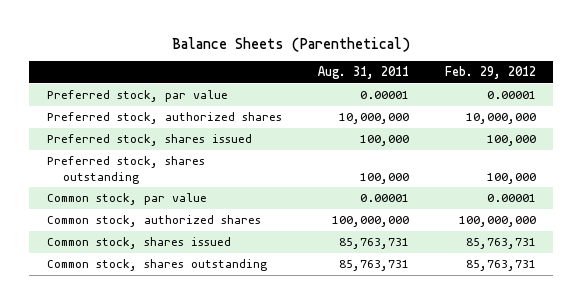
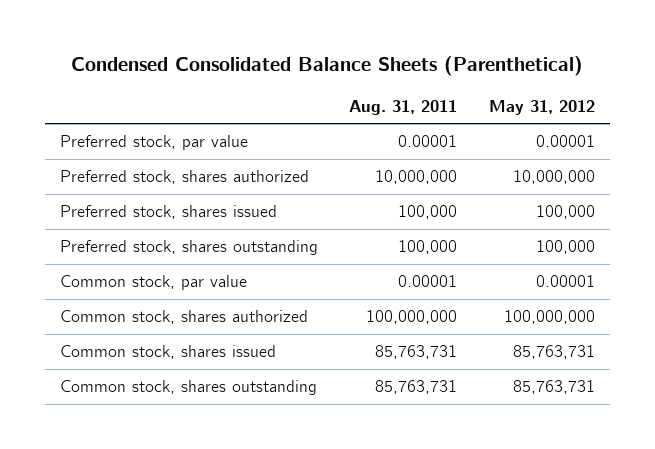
[172,36,411,52] Balance Sheets (Parenthetical) -> [71,56,584,77] Condensed Consolidated Balance Sheets (Parenthetical)
[444,66,536,80] Feb. 29, 2012 -> none
none -> [488,99,595,115] May 31, 2012
[47,112,283,125] Preferred stock, authorized shares -> [60,170,310,185] Preferred stock, shares authorized
[47,215,262,228] Common stock, authorized shares -> [60,310,309,325] Common stock, shares authorized

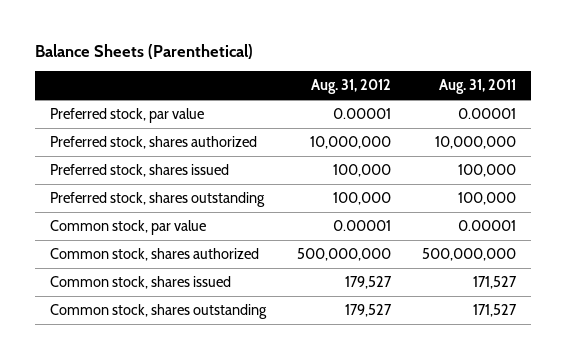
[71,56,584,77] Condensed Consolidated Balance Sheets (Parenthetical) -> [34,43,253,59] Balance Sheets (Parenthetical)
[488,99,595,115] May 31, 2012 -> none
none -> [310,79,391,95] Aug. 31, 2012
[366,310,458,325] 100,000,000 -> [421,248,516,262] 500,000,000
[375,345,458,360] 85,763,731 -> [472,276,517,290] 171,527
[375,380,458,395] 85,763,731 -> [472,304,517,318] 171,527

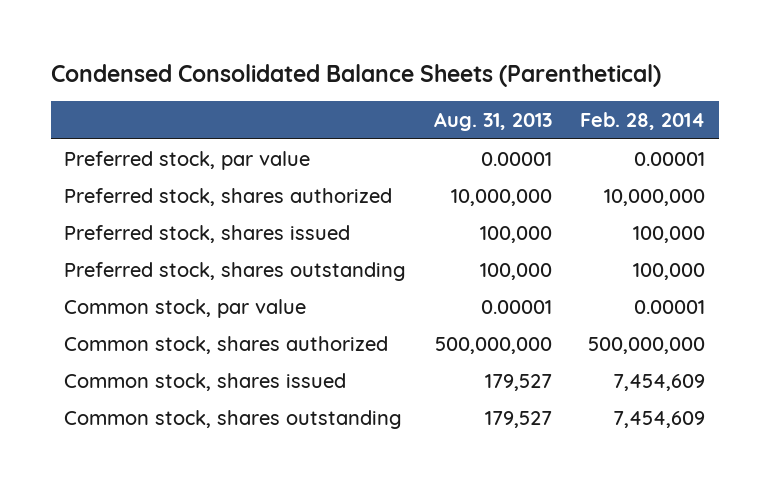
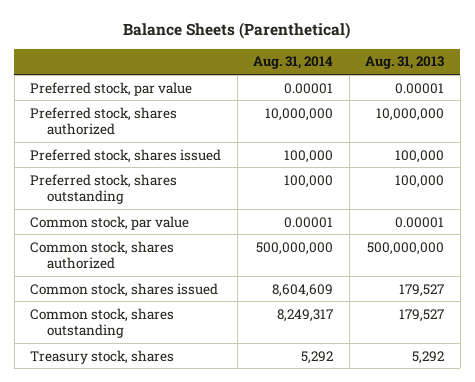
[50,63,661,87] Condensed Consolidated Balance Sheets (Parenthetical) -> [123,22,351,40] Balance Sheets (Parenthetical)
[579,112,705,131] Feb. 28, 2014 -> none
none -> [253,56,334,70] Aug. 31, 2014
none -> [30,349,175,364] Treasury stock, shares

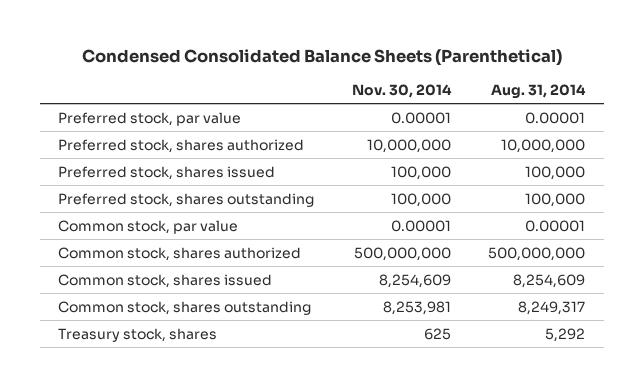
[123,22,351,40] Balance Sheets (Parenthetical) -> [81,48,562,66] Condensed Consolidated Balance Sheets (Parenthetical)
[365,56,445,70] Aug. 31, 2013 -> none
none -> [351,83,452,98] Nov. 30, 2014
[272,283,334,297] 8,604,609 -> [512,273,585,288] 8,254,609

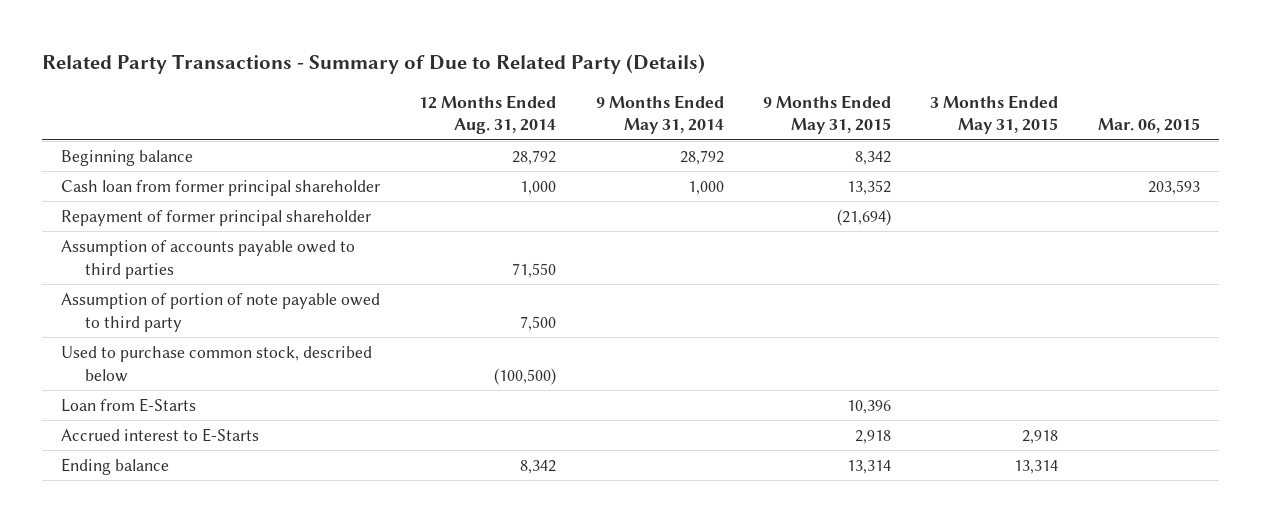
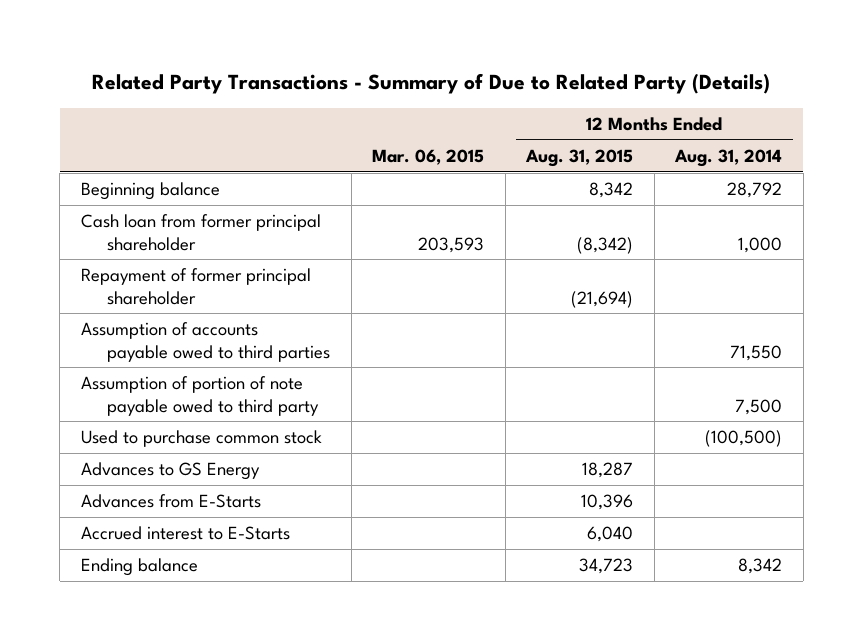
[595,94,724,135] 9 Months Ended May 31, 2014 -> none
[763,94,892,135] 9 Months Ended May 31, 2015 -> none
[930,94,1059,135] 3 Months Ended May 31, 2015 -> none
none -> [525,148,634,167] Aug. 31, 2015
[61,345,373,382] Used to purchase common stock, described below -> [80,430,322,448] Used to purchase common stock
none -> [80,462,260,481] Advances to GS Energy
[61,397,197,412] Loan from E-Starts -> [80,494,261,509] Advances from E-Starts

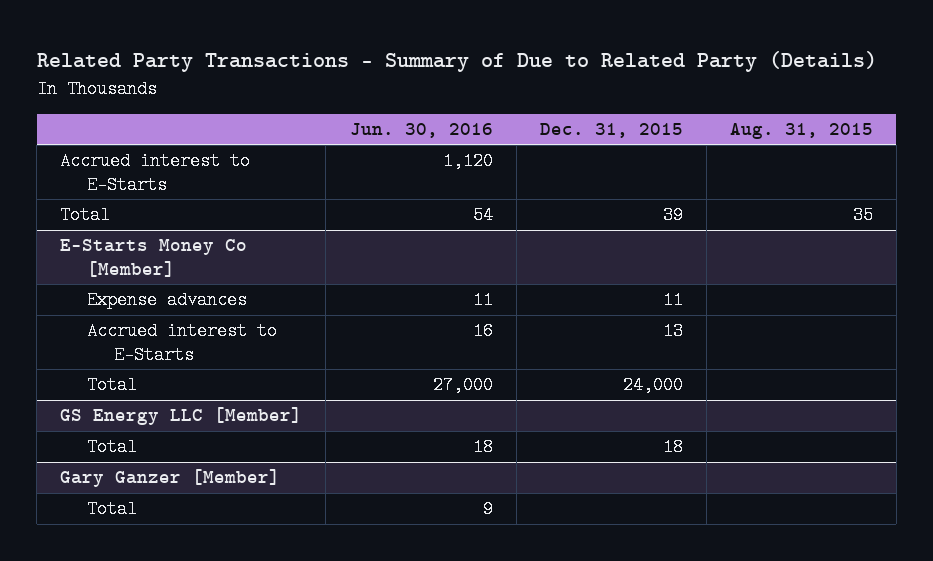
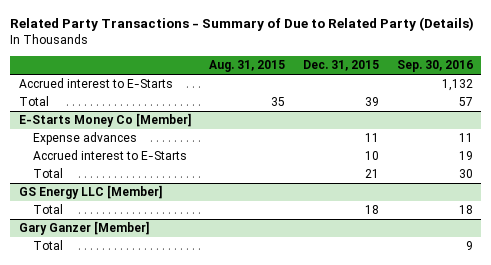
[349,122,493,138] Jun. 30, 2016 -> none
none -> [396,60,473,73] Sep. 30, 2016
[662,322,683,341] 13 -> [365,151,380,161] 10
[622,376,683,395] 24,000 -> [365,169,380,179] 21

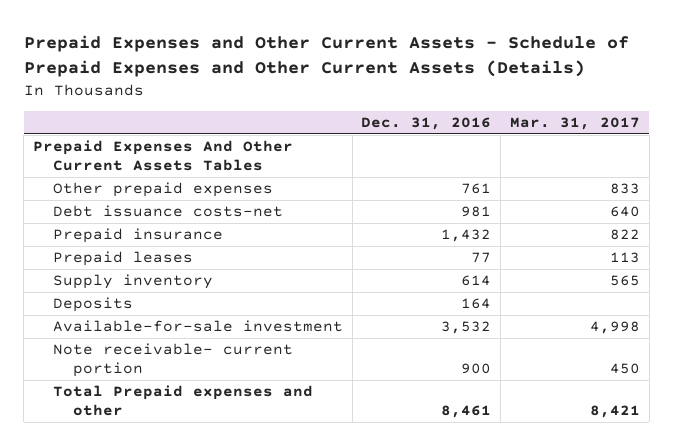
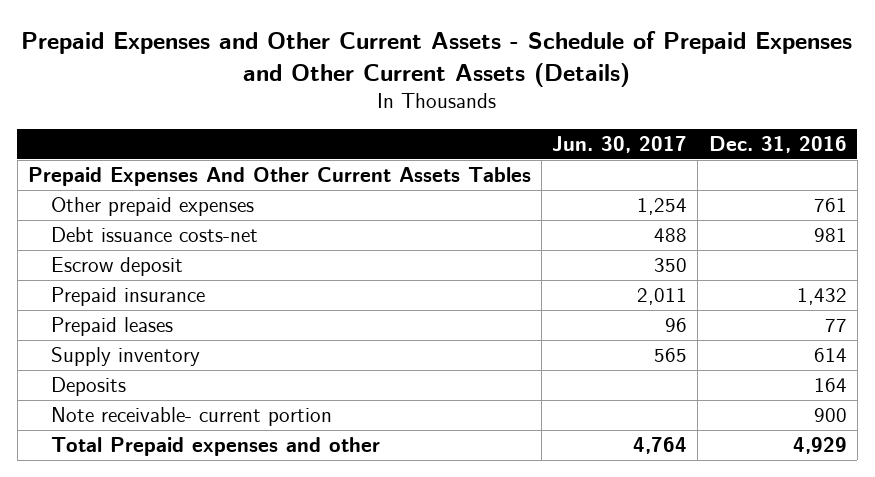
[510,117,641,131] Mar. 31, 2017 -> none
none -> [552,135,688,153] Jun. 30, 2017
none -> [50,257,183,277] Escrow deposit
[52,320,343,333] Available-for-sale investment -> none
[441,405,492,419] 8,461 -> [792,437,847,455] 4,929

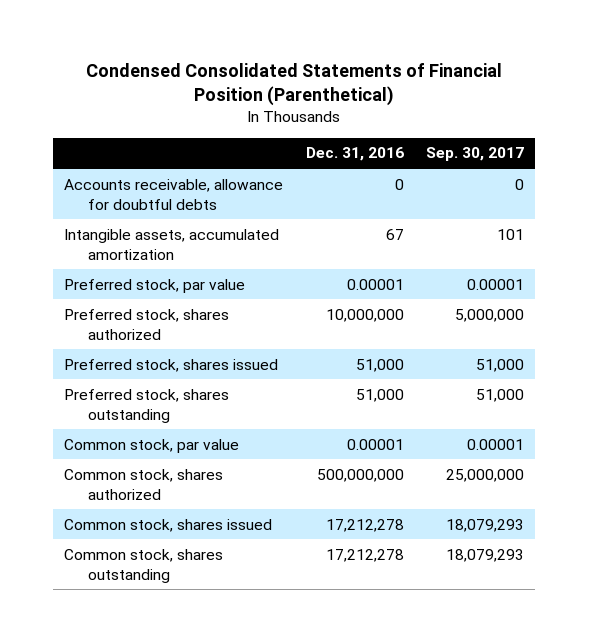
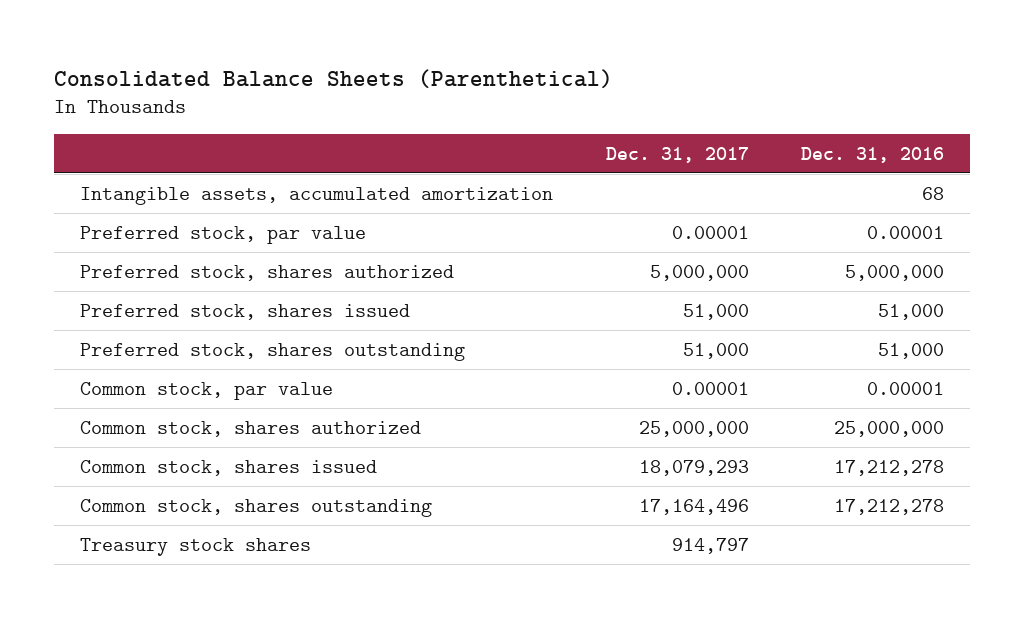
[86,63,503,107] Condensed Consolidated Statements of Financial Position (Parenthetical) -> [54,68,614,88] Consolidated Balance Sheets (Parenthetical)
[426,147,525,162] Sep. 30, 2017 -> none
none -> [605,146,749,163] Dec. 31, 2017
[64,178,284,210] Accounts receivable, allowance for doubtful debts -> none
[385,228,404,240] 67 -> [922,186,945,200] 68
[325,308,404,322] 10,000,000 -> [845,264,945,281] 5,000,000
[316,468,404,482] 500,000,000 -> [834,420,945,437] 25,000,000
none -> [80,537,312,556] Treasury stock shares

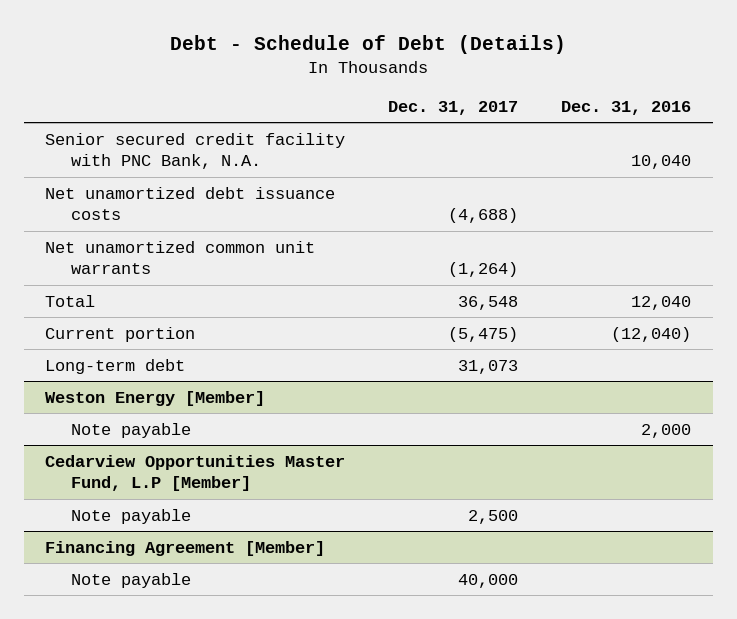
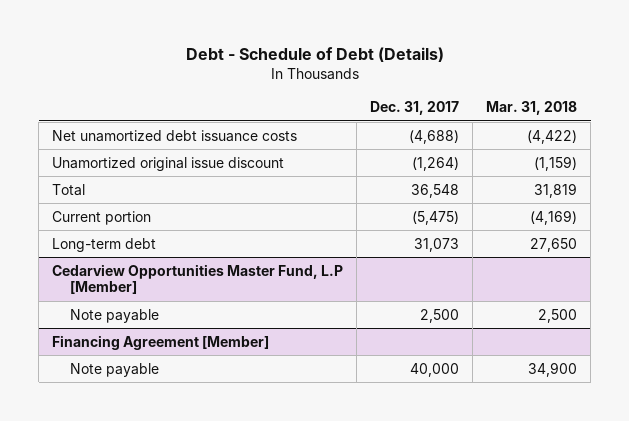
[561,100,692,115] Dec. 31, 2016 -> none
none -> [486,101,578,116] Mar. 31, 2018
[45,132,346,170] Senior secured credit facility with PNC Bank, N.A. -> none
[45,240,316,275] Net unamortized common unit warrants -> [52,156,285,171] Unamortized original issue discount
[45,390,266,406] Weston Energy [Member] -> none
[71,422,192,438] Note payable -> none

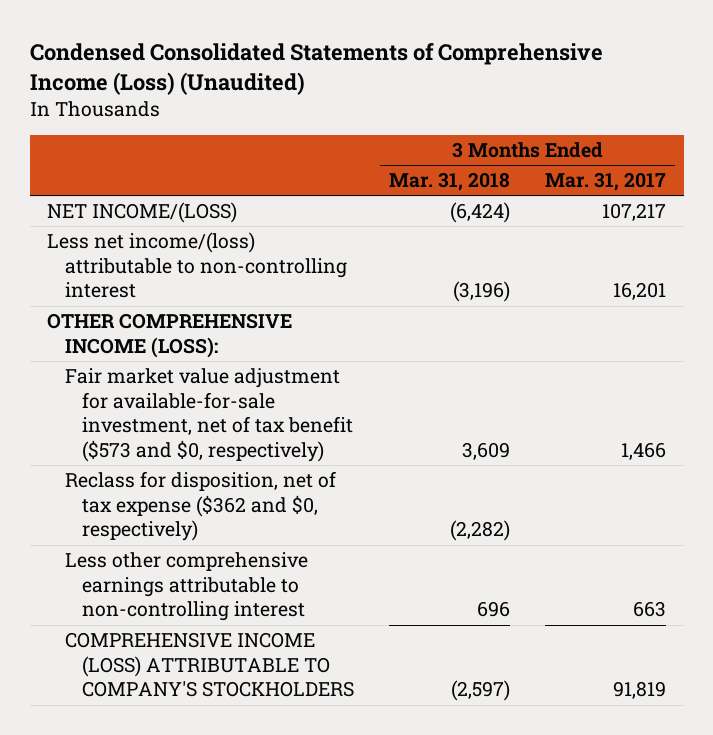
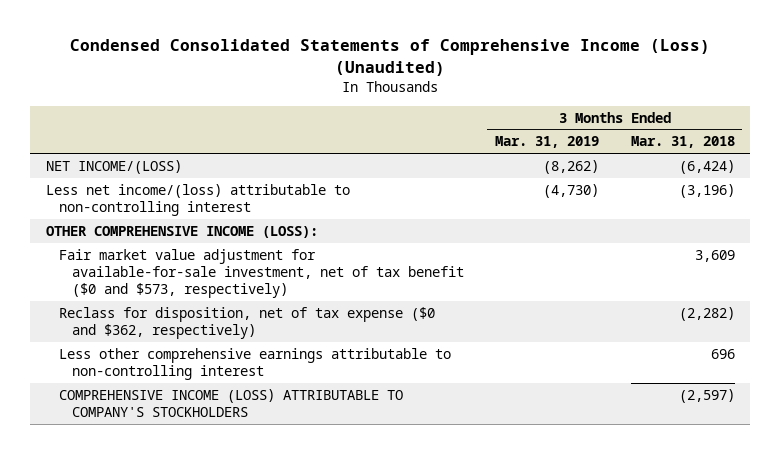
[545,172,667,192] Mar. 31, 2017 -> none
none -> [495,136,600,149] Mar. 31, 2019
[64,368,354,463] Fair market value adjustment for available-for-sale investment, net of tax benefit ($573 and $0, respectively) -> [58,248,464,299] Fair market value adjustment for available-for-sale investment, net of tax benefit ($0 and $573, respectively)
[64,471,336,542] Reclass for disposition, net of tax expense ($362 and $0, respectively) -> [58,306,435,339] Reclass for disposition, net of tax expense ($0 and $362, respectively)

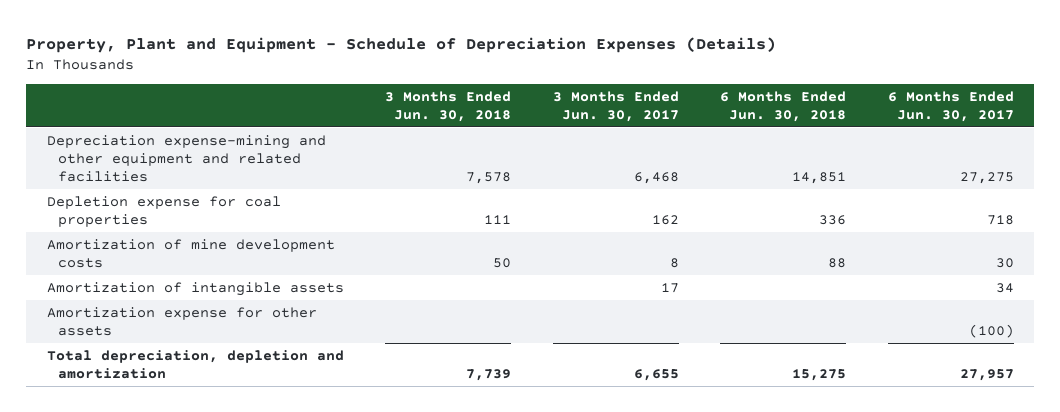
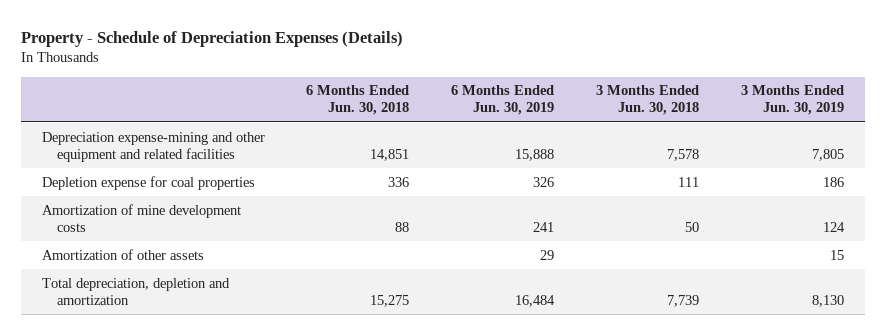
[25,36,776,53] Property, Plant and Equipment - Schedule of Depreciation Expenses (Details) -> [20,30,403,47] Property - Schedule of Depreciation Expenses (Details)
[552,90,679,122] 3 Months Ended Jun. 30, 2017 -> none
[887,90,1014,122] 6 Months Ended Jun. 30, 2017 -> none
none -> [451,85,555,116] 6 Months Ended Jun. 30, 2019
none -> [741,85,845,116] 3 Months Ended Jun. 30, 2019
[46,281,344,296] Amortization of intangible assets -> none
[46,306,317,336] Amortization expense for other assets -> [41,248,204,260] Amortization of other assets

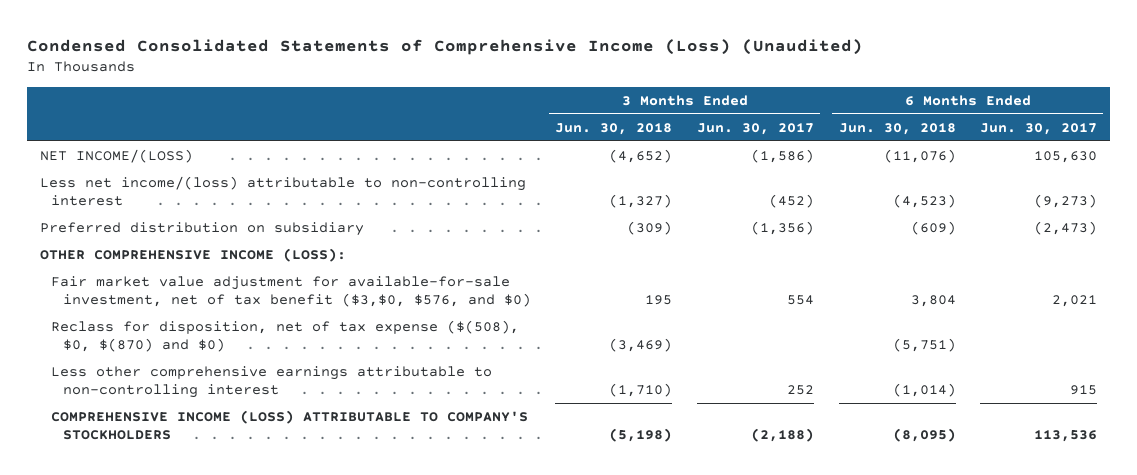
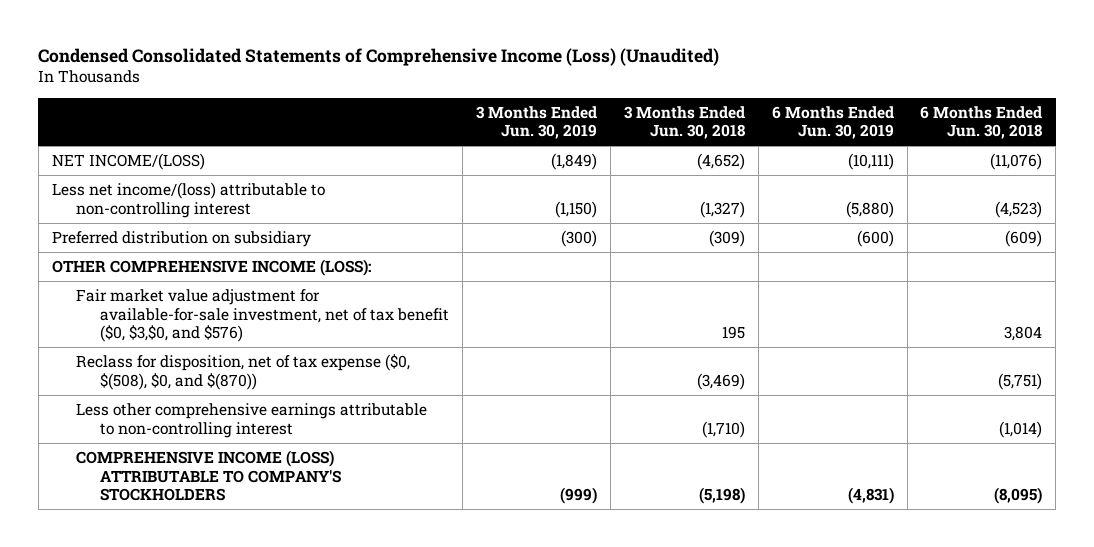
[696,122,814,135] Jun. 30, 2017 -> none
[980,122,1098,135] Jun. 30, 2017 -> none
none -> [475,105,597,140] 3 Months Ended Jun. 30, 2019
none -> [771,105,894,140] 6 Months Ended Jun. 30, 2019
[51,276,531,307] Fair market value adjustment for available-for-sale investment, net of tax benefit ($3,$0, $576, and $0) -> [75,289,449,343] Fair market value adjustment for available-for-sale investment, net of tax benefit ($0, $3,$0, and $576)
[51,320,520,352] Reclass for disposition, net of tax expense ($(508), $0, $(870) and $0) -> [75,354,410,390] Reclass for disposition, net of tax expense ($0, $(508), $0, and $(870))

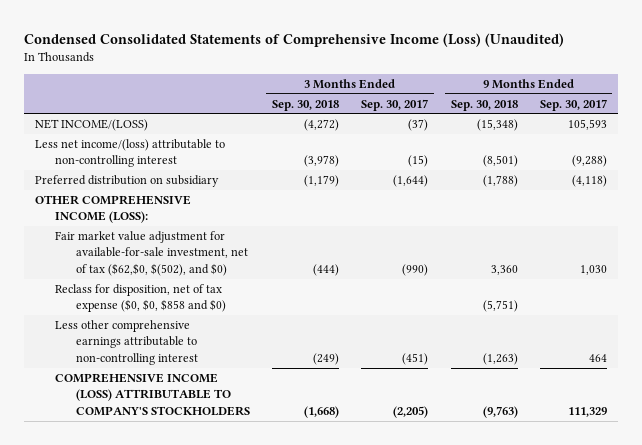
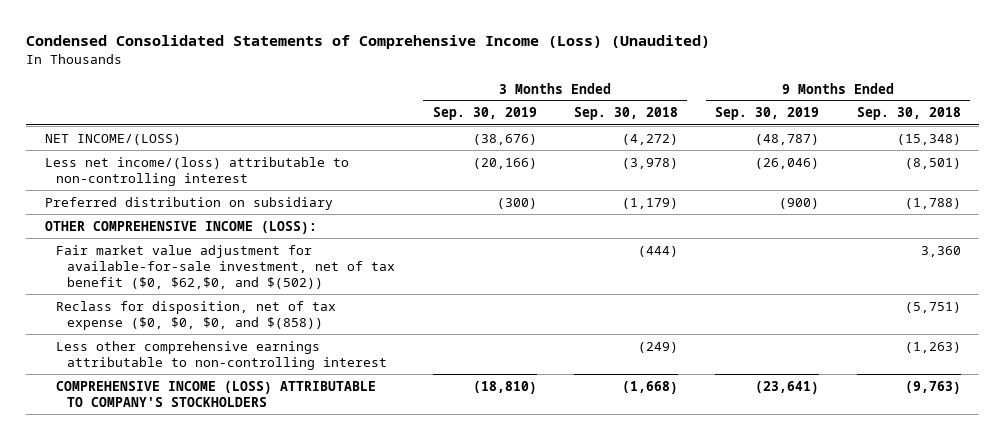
[361,98,429,111] Sep. 30, 2017 -> none
[539,98,607,111] Sep. 30, 2017 -> none
none -> [432,107,537,121] Sep. 30, 2019
none -> [715,107,820,121] Sep. 30, 2019
[55,231,248,276] Fair market value adjustment for available-for-sale investment, net of tax ($62,$0, $(502), and $0) -> [56,244,396,289] Fair market value adjustment for available-for-sale investment, net of tax benefit ($0, $62,$0, and $(502))
[55,284,226,313] Reclass for disposition, net of tax expense ($0, $0, $858 and $0) -> [56,300,337,330] Reclass for disposition, net of tax expense ($0, $0, $0, and $(858))

